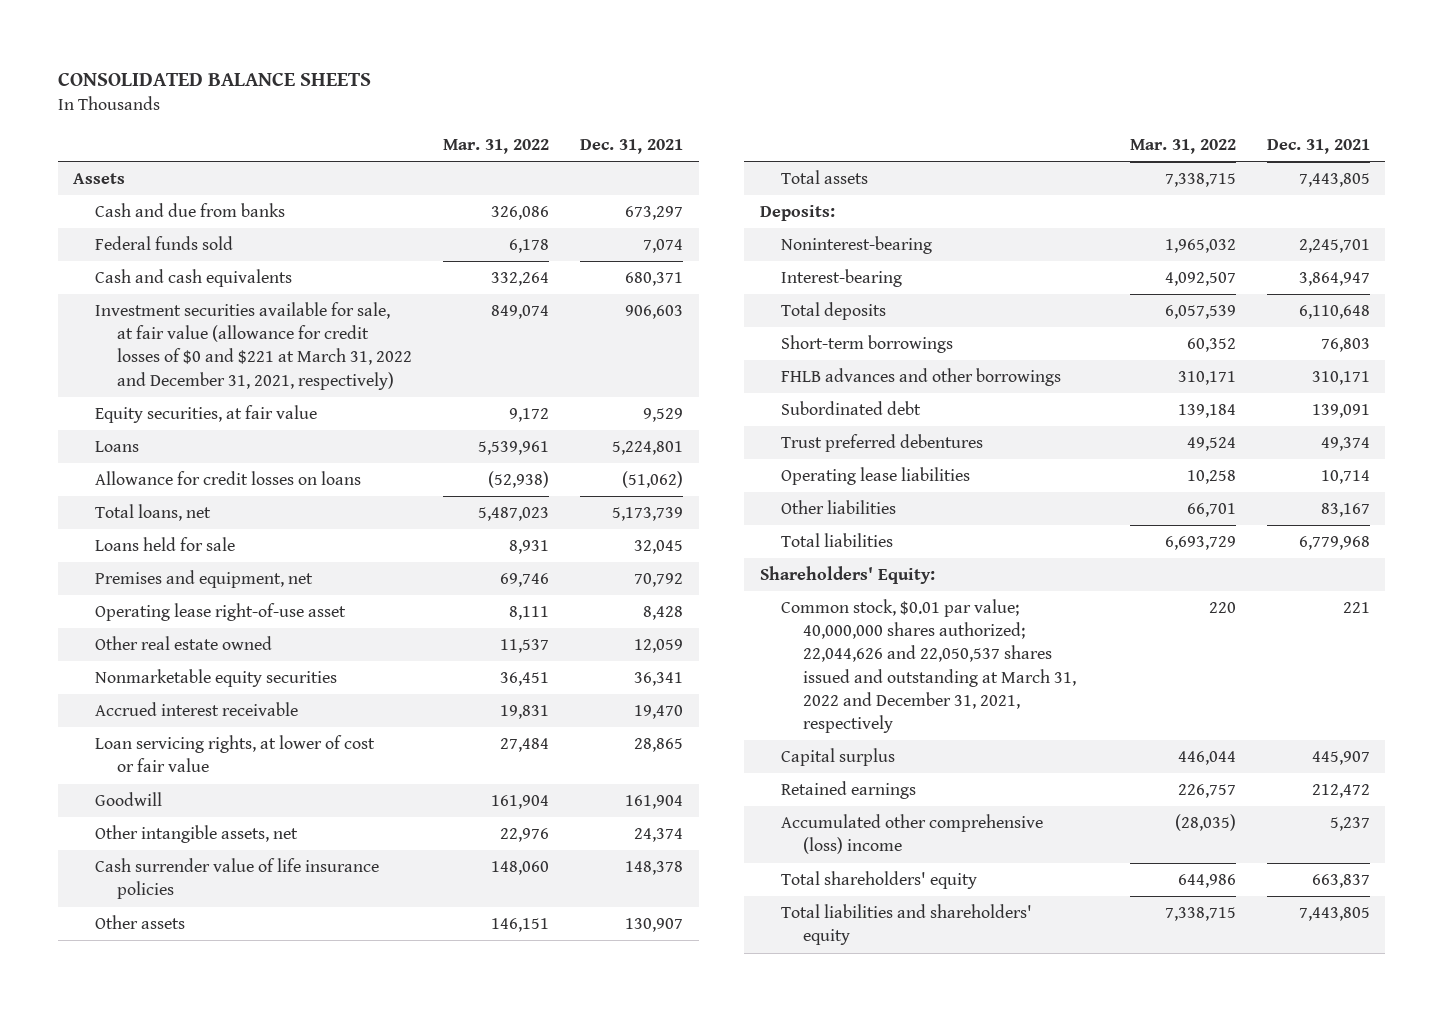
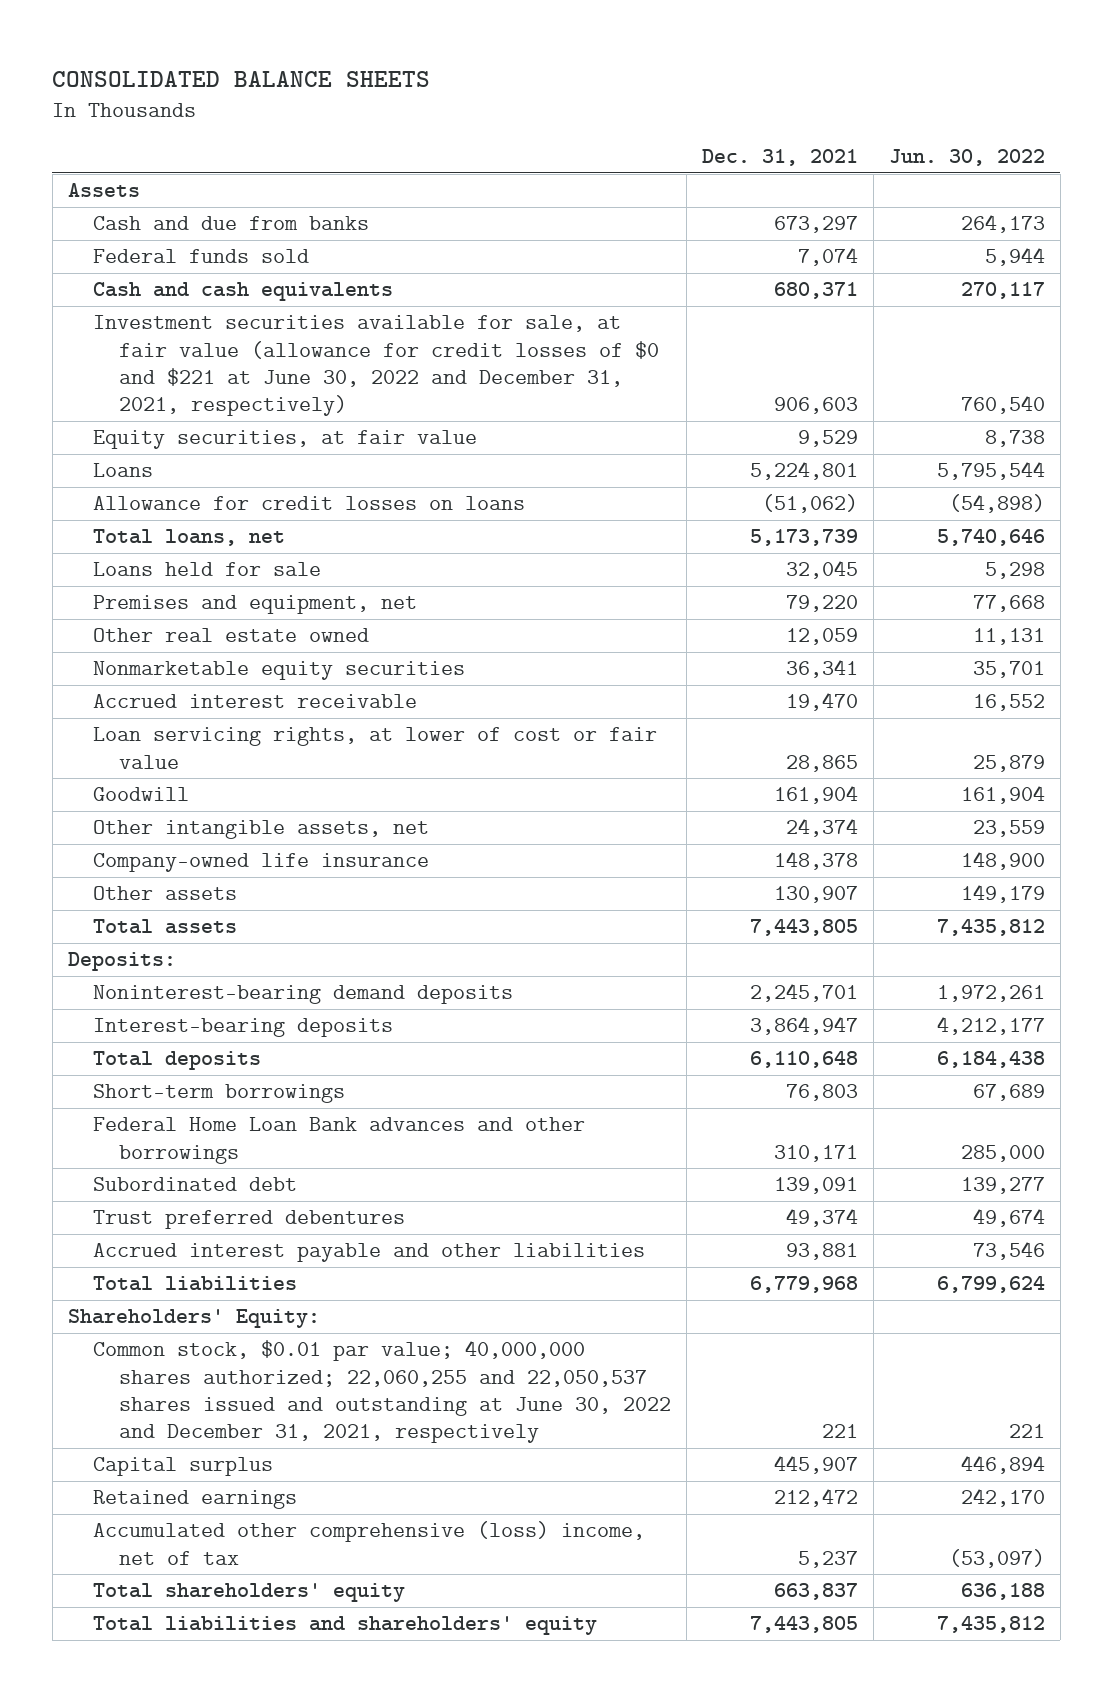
[443,139,550,155] Mar. 31, 2022 -> none
none -> [888,149,1045,167] Jun. 30, 2022
[95,302,413,390] Investment securities available for sale, at fair value (allowance for credit losses of $0 and $221 at March 31, 2022 and December 31, 2021, respectively) -> [93,315,660,416] Investment securities available for sale, at fair value (allowance for credit losses of $0 and $221 at June 30, 2022 and December 31, 2021, respectively)
[95,603,347,622] Operating lease right-of-use asset -> none
[634,573,684,588] 70,792 -> [786,595,859,613] 79,220
[95,858,380,900] Cash surrender value of life insurance policies -> [93,853,430,873] Company-owned life insurance
[781,236,933,255] Noninterest-bearing -> [93,985,514,1005] Noninterest-bearing demand deposits
[781,269,903,288] Interest-bearing -> [93,1018,394,1038] Interest-bearing deposits
[781,368,1062,387] FHLB advances and other borrowings -> [93,1117,586,1164] Federal Home Loan Bank advances and other borrowings
[781,467,971,486] Operating lease liabilities -> none
[781,500,897,515] Other liabilities -> none
none -> [93,1243,646,1263] Accrued interest payable and other liabilities
[781,599,1077,733] Common stock, $0.01 par value; 40,000,000 shares authorized; 22,044,626 and 22,050,537 shares issued and outstanding at March 31, 2022 and December 31, 2021, respectively -> [93,1340,672,1443] Common stock, $0.01 par value; 40,000,000 shares authorized; 22,060,255 and 22,050,537 shares issued and outstanding at June 30, 2022 and December 31, 2021, respectively
[781,814,1044,855] Accumulated other comprehensive (loss) income -> [93,1521,646,1565] Accumulated other comprehensive (loss) income, net of tax

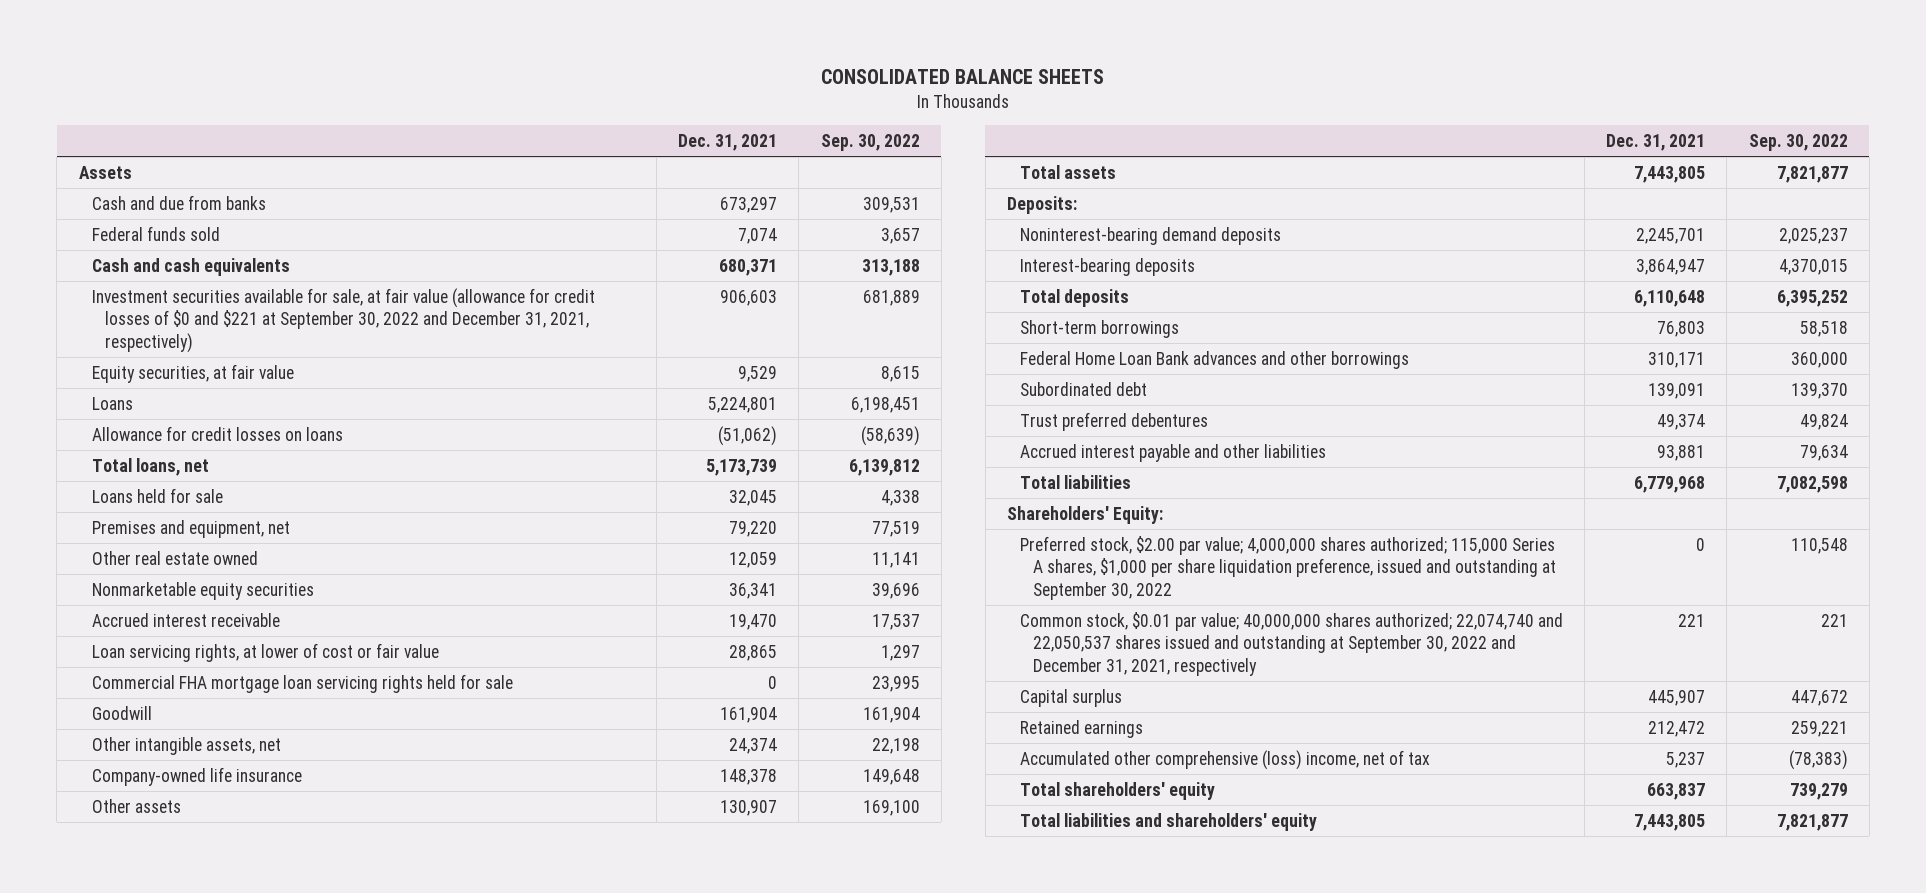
[888,149,1045,167] Jun. 30, 2022 -> none
none -> [820,133,920,151] Sep. 30, 2022
[93,315,660,416] Investment securities available for sale, at fair value (allowance for credit losses of $0 and $221 at June 30, 2022 and December 31, 2021, respectively) -> [92,287,596,353] Investment securities available for sale, at fair value (allowance for credit losses of $0 and $221 at September 30, 2022 and December 31, 2021, respectively)
none -> [92,673,514,693] Commercial FHA mortgage loan servicing rights held for sale
none -> [1020,535,1557,600] Preferred stock, $2.00 par value; 4,000,000 shares authorized; 115,000 Series A shares, $1,000 per share liquidation preference, issued and outstanding at September 30, 2022
[93,1340,672,1443] Common stock, $0.01 par value; 40,000,000 shares authorized; 22,060,255 and 22,050,537 shares issued and outstanding at June 30, 2022 and December 31, 2021, respectively -> [1020,611,1564,676] Common stock, $0.01 par value; 40,000,000 shares authorized; 22,074,740 and 22,050,537 shares issued and outstanding at September 30, 2022 and December 31, 2021, respectively

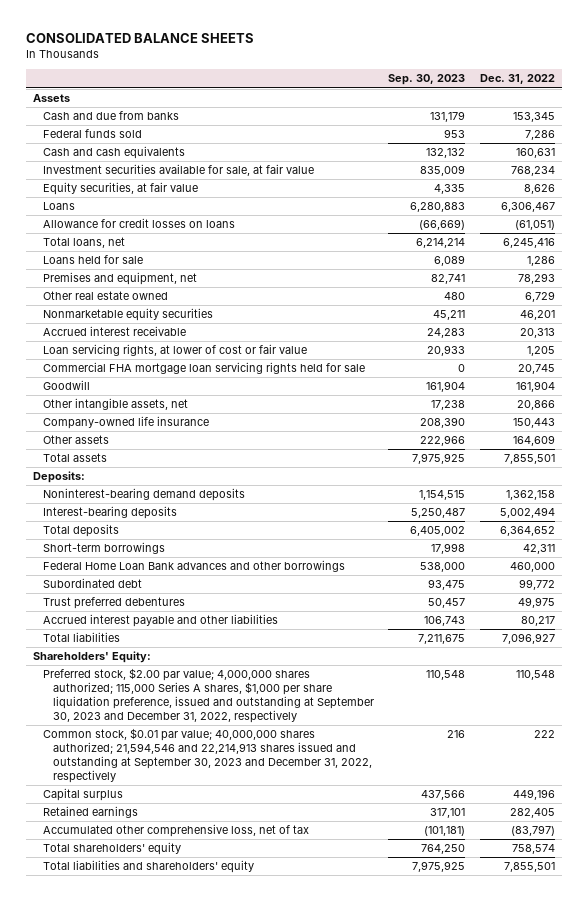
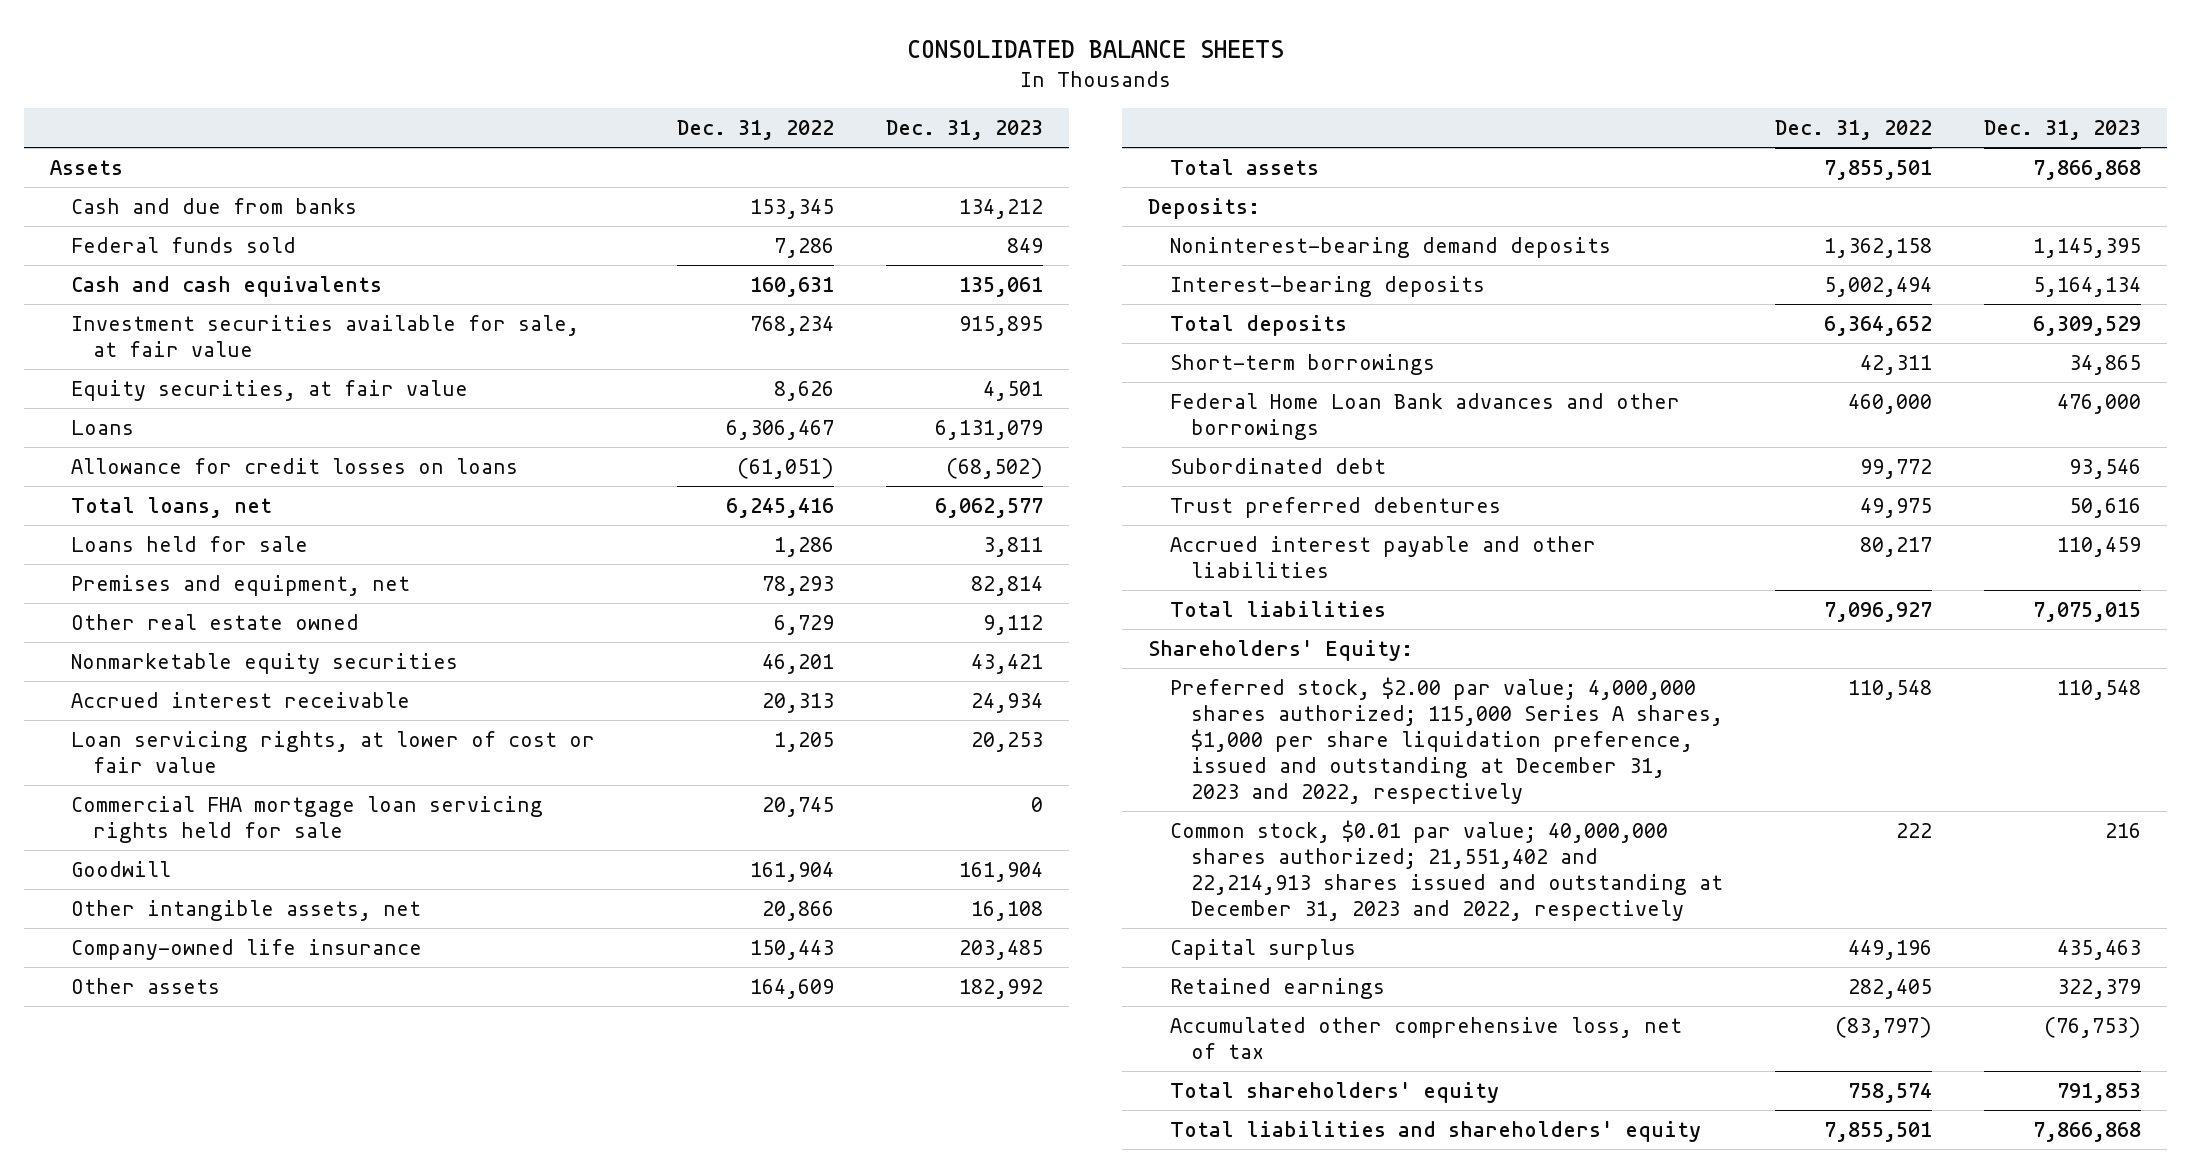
[388,74,466,86] Sep. 30, 2023 -> none
none -> [885,120,1043,141] Dec. 31, 2023
[42,668,375,723] Preferred stock, $2.00 par value; 4,000,000 shares authorized; 115,000 Series A shares, $1,000 per share liquidation preference, issued and outstanding at September 30, 2023 and December 31, 2022, respectively -> [1169,677,1723,805] Preferred stock, $2.00 par value; 4,000,000 shares authorized; 115,000 Series A shares, $1,000 per share liquidation preference, issued and outstanding at December 31, 2023 and 2022, respectively
[42,728,373,783] Common stock, $0.01 par value; 40,000,000 shares authorized; 21,594,546 and 22,214,913 shares issued and outstanding at September 30, 2023 and December 31, 2022, respectively -> [1169,820,1723,922] Common stock, $0.01 par value; 40,000,000 shares authorized; 21,551,402 and 22,214,913 shares issued and outstanding at December 31, 2023 and 2022, respectively

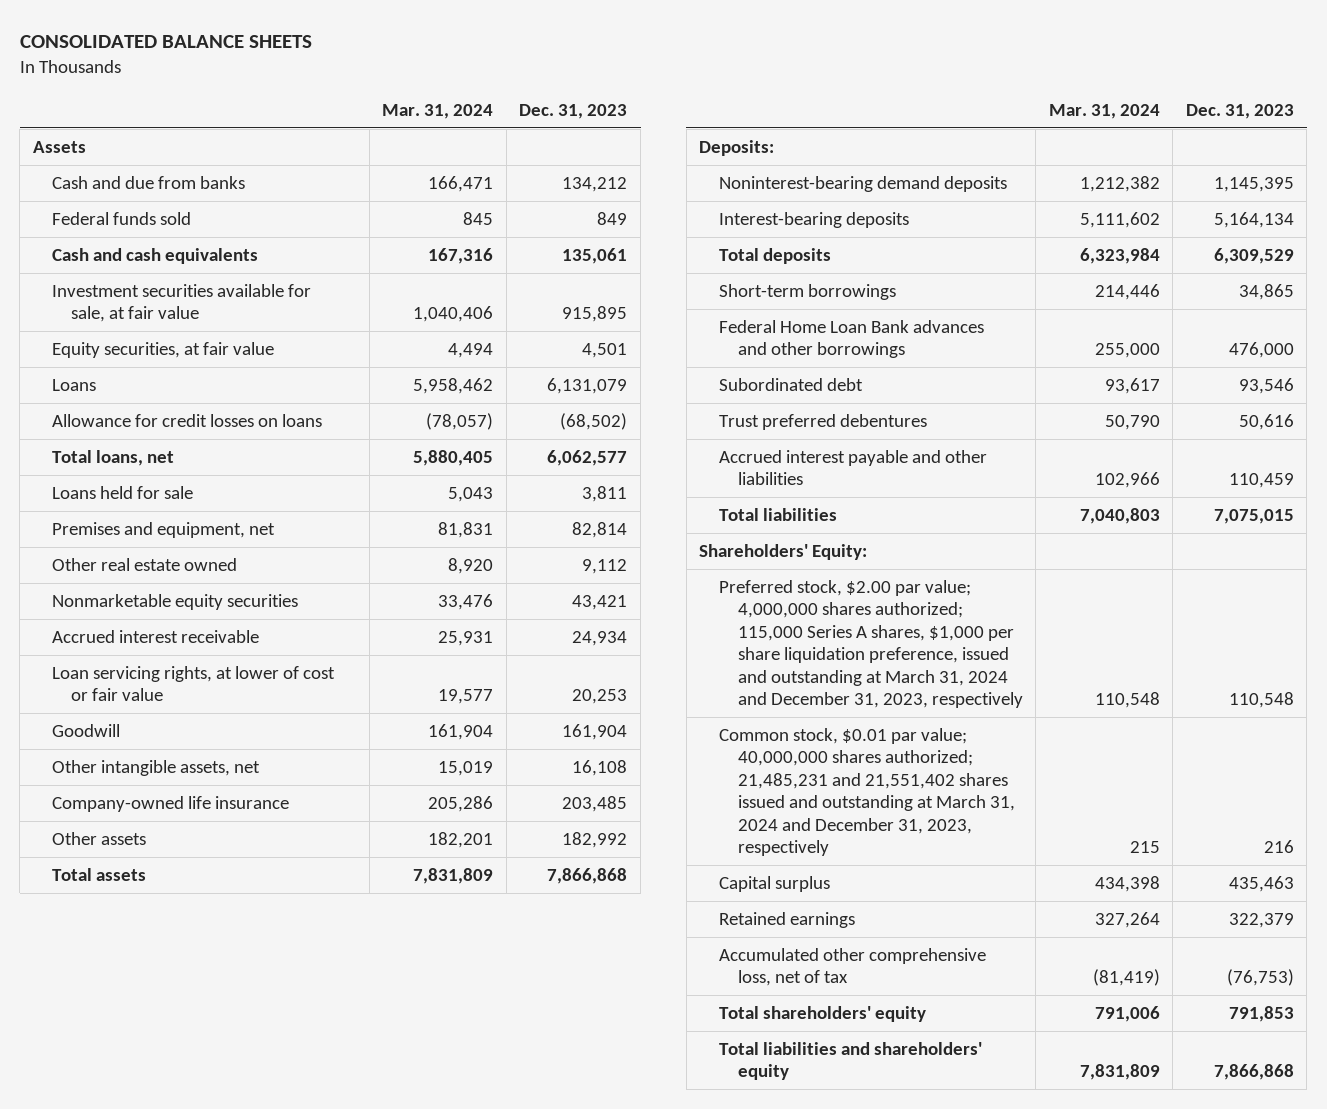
[676,120,834,141] Dec. 31, 2022 -> none
none -> [382,103,494,119] Mar. 31, 2024
[71,796,544,844] Commercial FHA mortgage loan servicing rights held for sale -> none
[1169,677,1723,805] Preferred stock, $2.00 par value; 4,000,000 shares authorized; 115,000 Series A shares, $1,000 per share liquidation preference, issued and outstanding at December 31, 2023 and 2022, respectively -> [718,579,1023,709] Preferred stock, $2.00 par value; 4,000,000 shares authorized; 115,000 Series A shares, $1,000 per share liquidation preference, issued and outstanding at March 31, 2024 and December 31, 2023, respectively
[1169,820,1723,922] Common stock, $0.01 par value; 40,000,000 shares authorized; 21,551,402 and 22,214,913 shares issued and outstanding at December 31, 2023 and 2022, respectively -> [718,727,1015,857] Common stock, $0.01 par value; 40,000,000 shares authorized; 21,485,231 and 21,551,402 shares issued and outstanding at March 31, 2024 and December 31, 2023, respectively

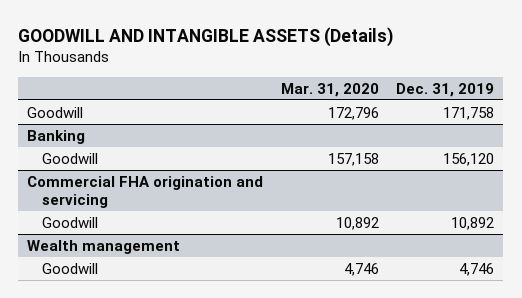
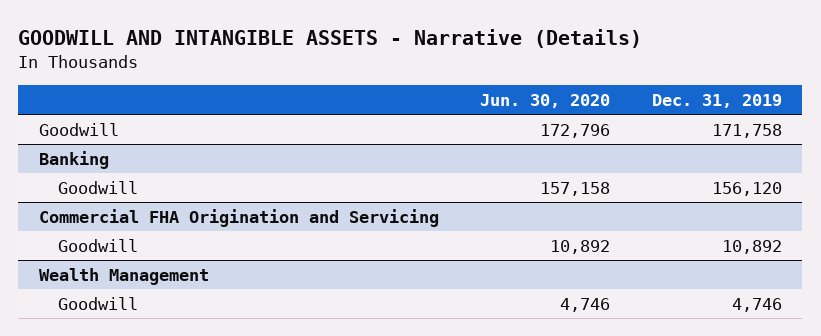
[18,26,394,47] GOODWILL AND INTANGIBLE ASSETS (Details) -> [18,28,643,48] GOODWILL AND INTANGIBLE ASSETS - Narrative (Details)
[280,83,379,98] Mar. 31, 2020 -> none
none -> [480,93,611,108] Jun. 30, 2020
[27,175,264,208] Commercial FHA origination and servicing -> [39,208,440,227] Commercial FHA Origination and Servicing
[27,239,181,254] Wealth management -> [39,267,210,285] Wealth Management

